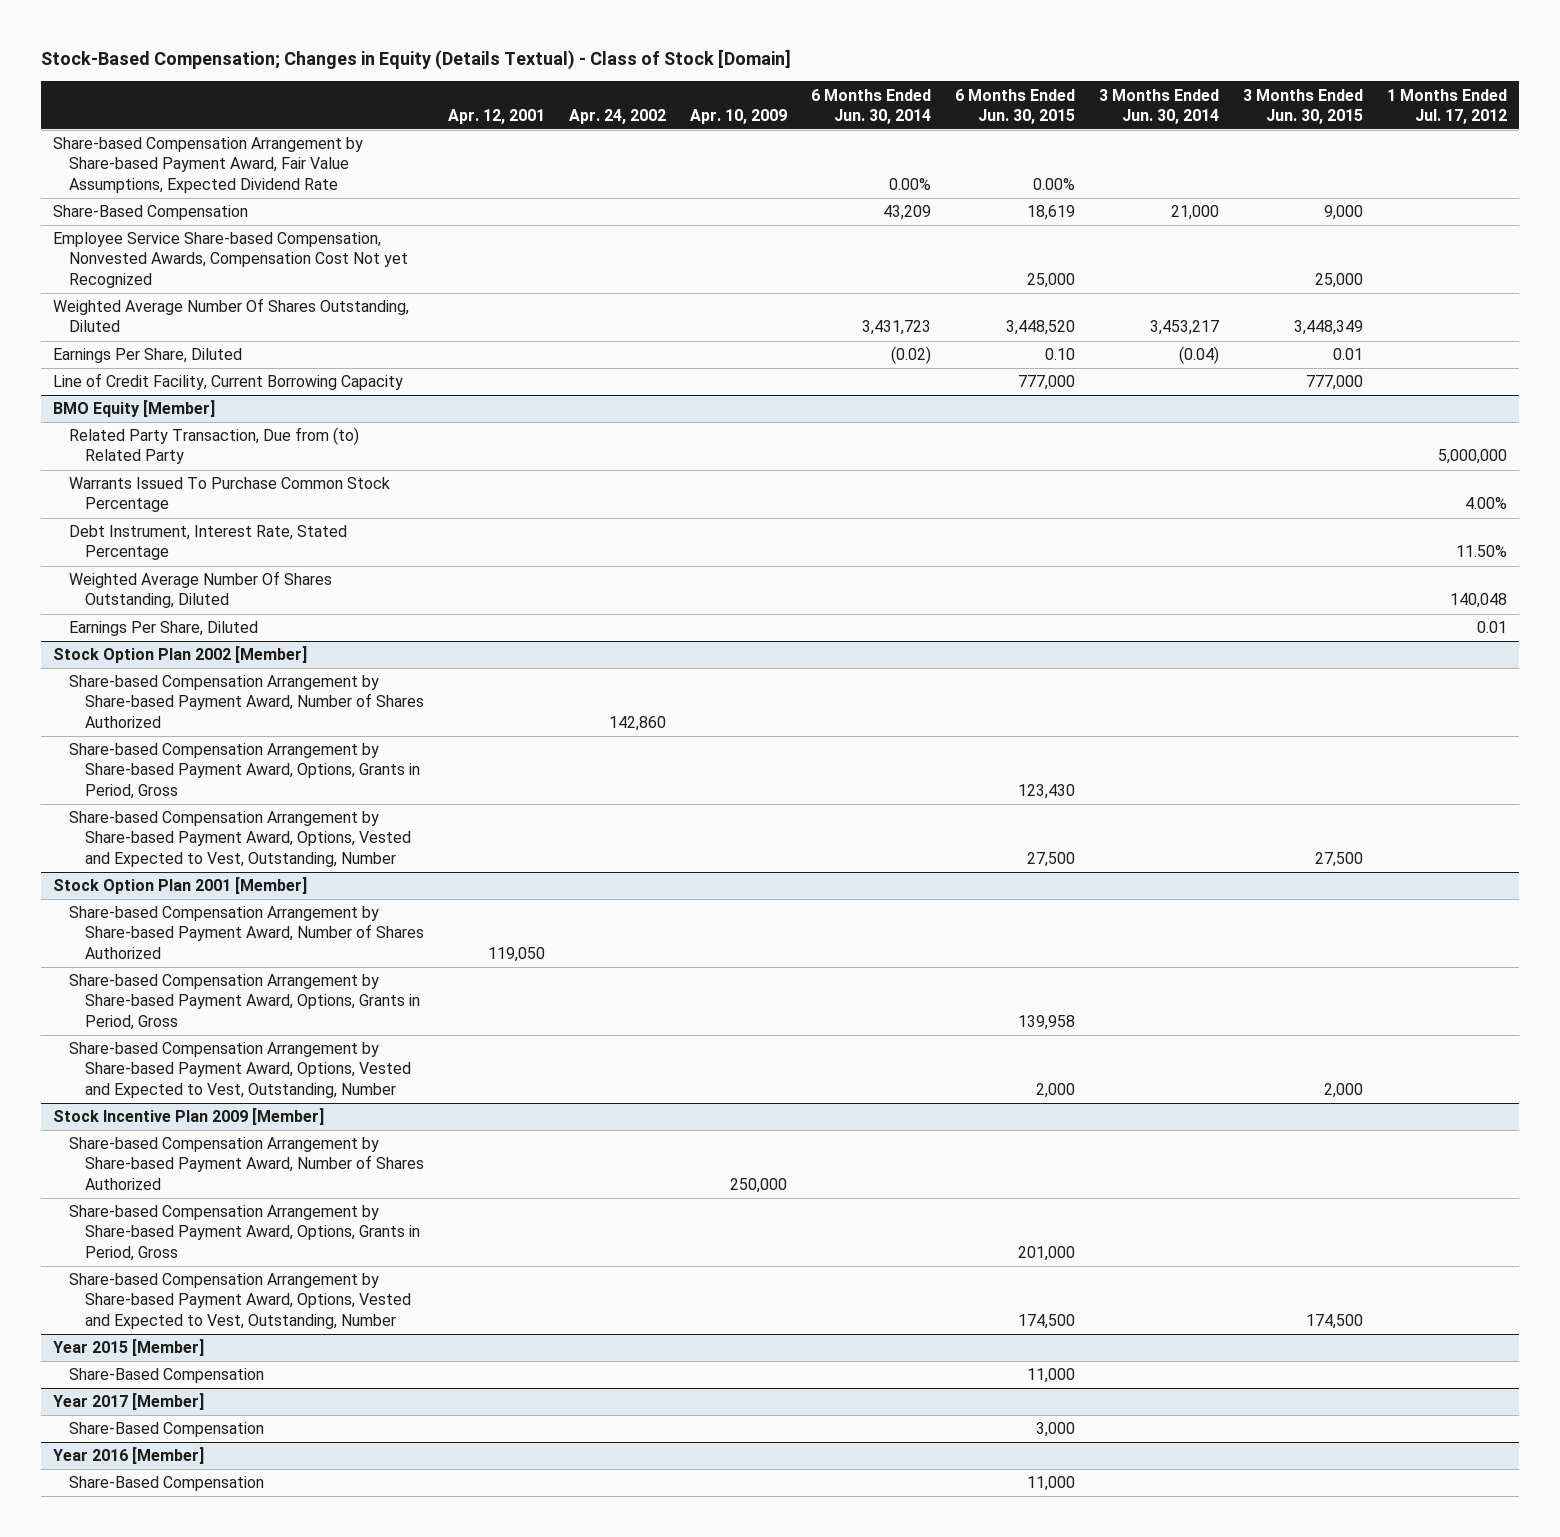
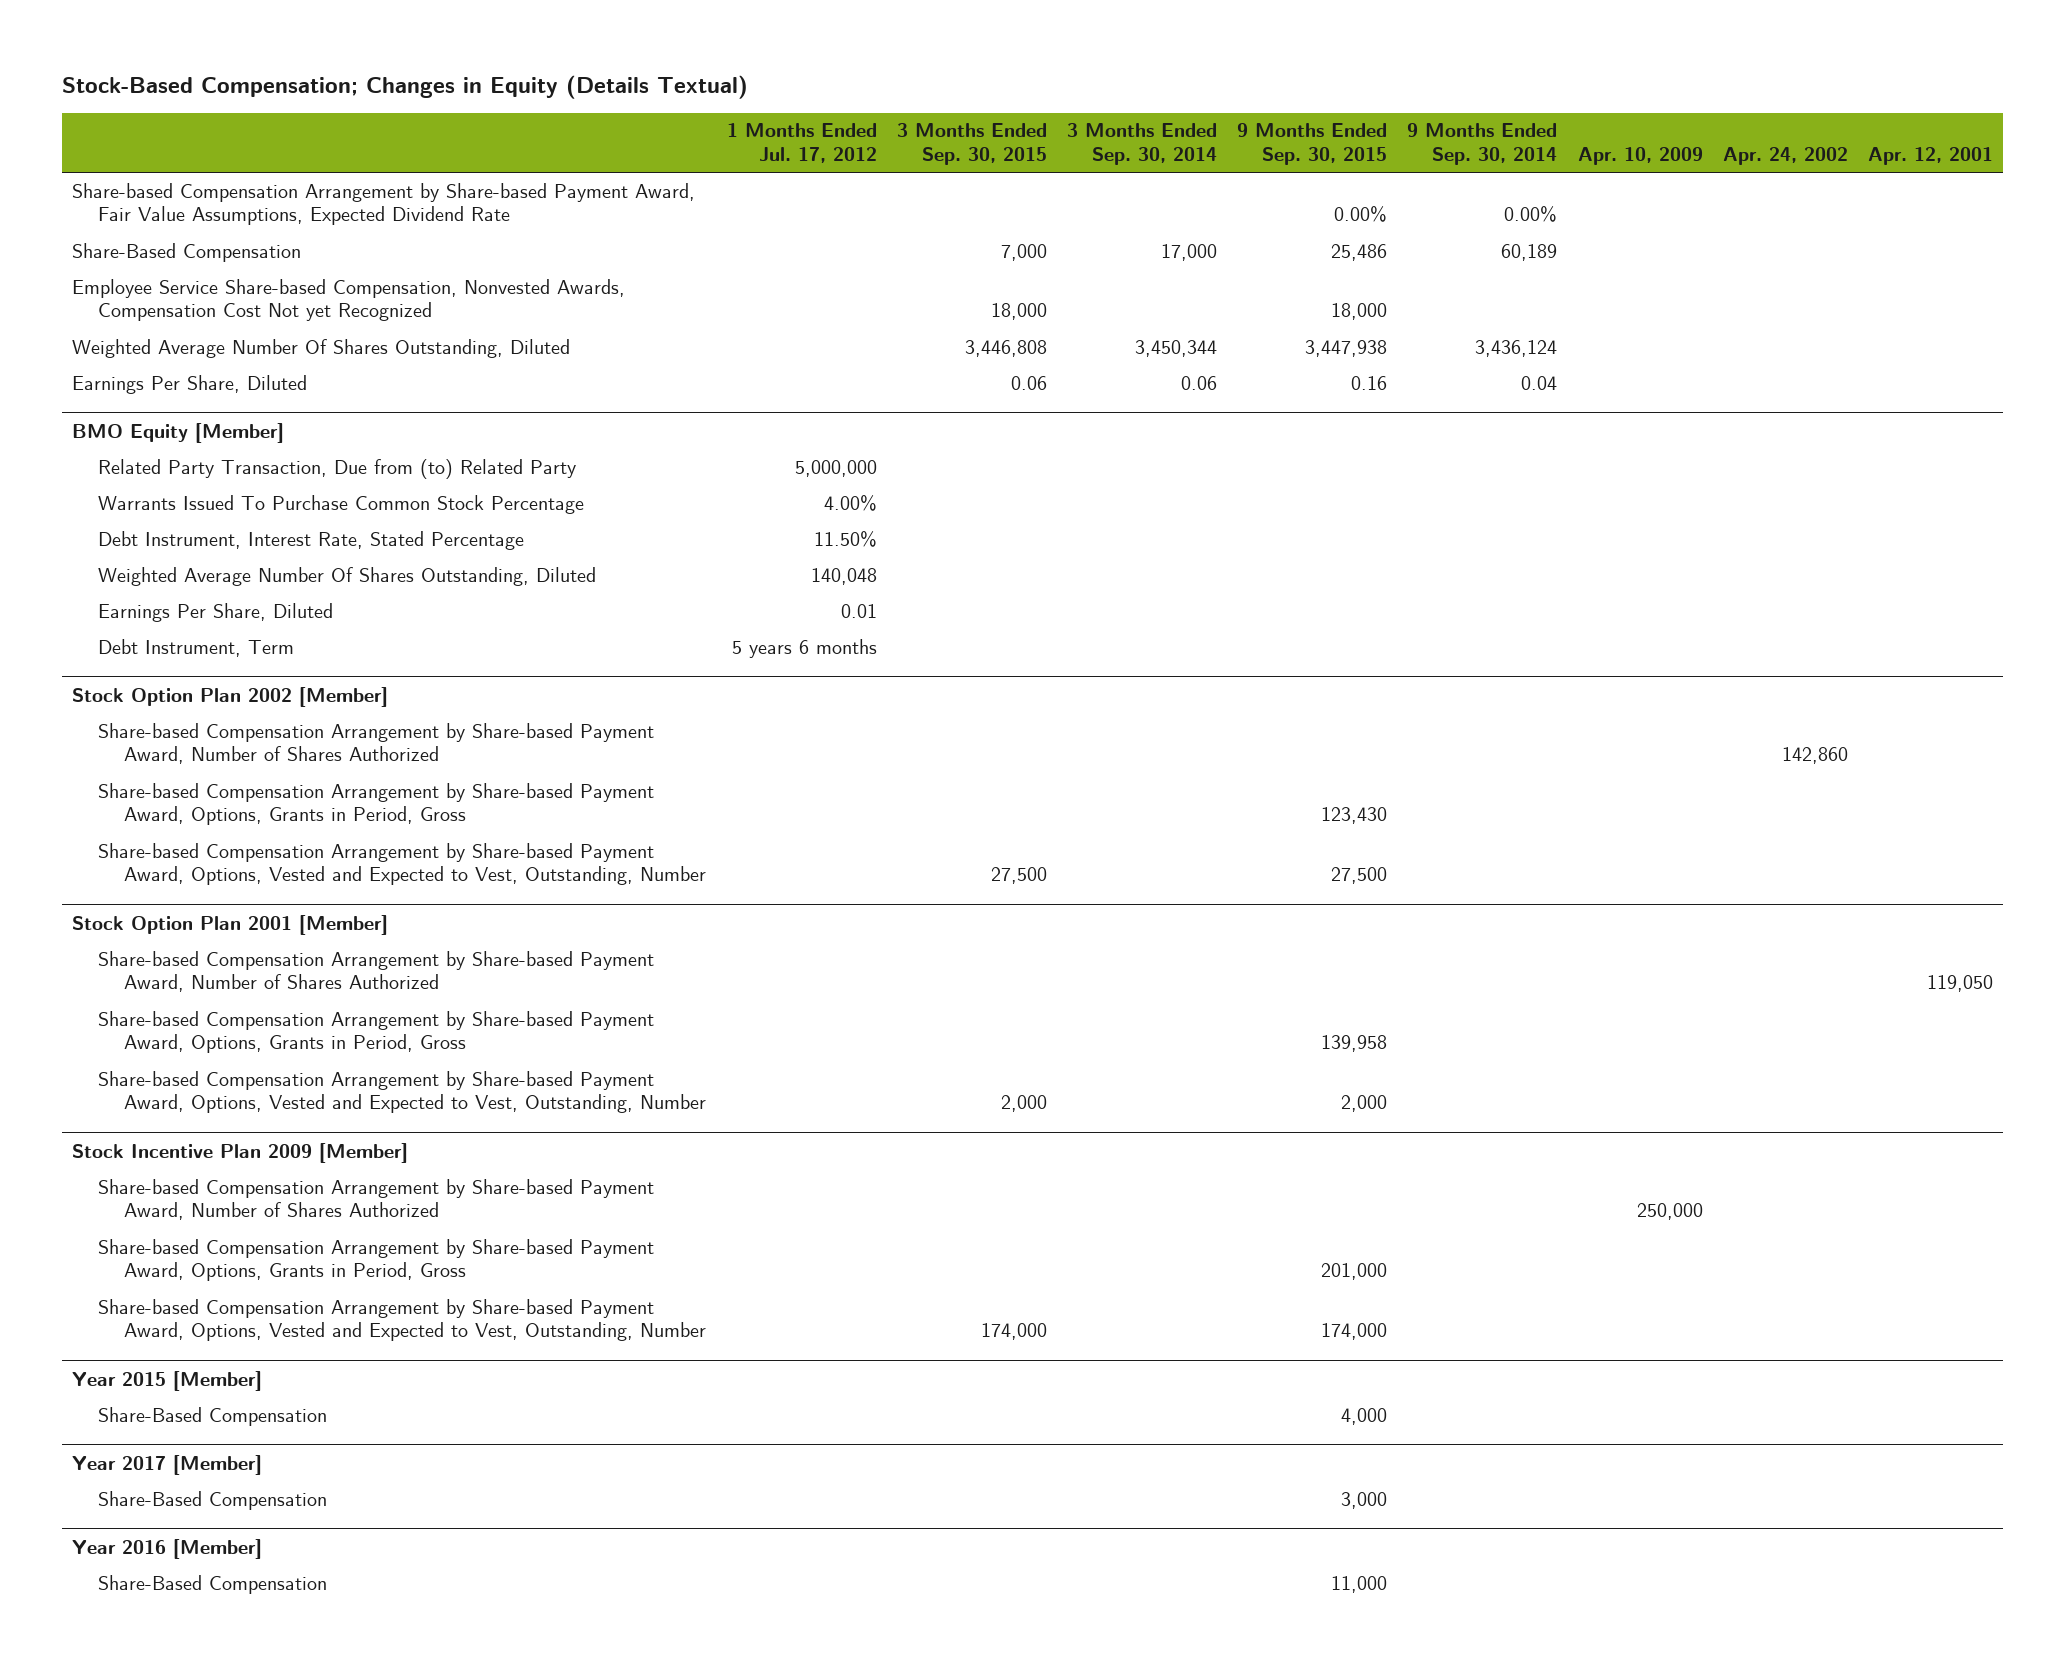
[40,49,791,71] Stock-Based Compensation; Changes in Equity (Details Textual) - Class of Stock [Domain] -> [62,74,749,99] Stock-Based Compensation; Changes in Equity (Details Textual)
[811,88,932,124] 6 Months Ended Jun. 30, 2014 -> none
[955,88,1076,124] 6 Months Ended Jun. 30, 2015 -> none
[1099,88,1220,124] 3 Months Ended Jun. 30, 2014 -> none
[1243,88,1364,124] 3 Months Ended Jun. 30, 2015 -> none
none -> [896,123,1047,166] 3 Months Ended Sep. 30, 2015
none -> [1067,123,1218,166] 3 Months Ended Sep. 30, 2014
none -> [1237,123,1388,166] 9 Months Ended Sep. 30, 2015
none -> [1407,123,1558,166] 9 Months Ended Sep. 30, 2014
[52,373,403,391] Line of Credit Facility, Current Borrowing Capacity -> none
none -> [98,638,295,657] Debt Instrument, Term

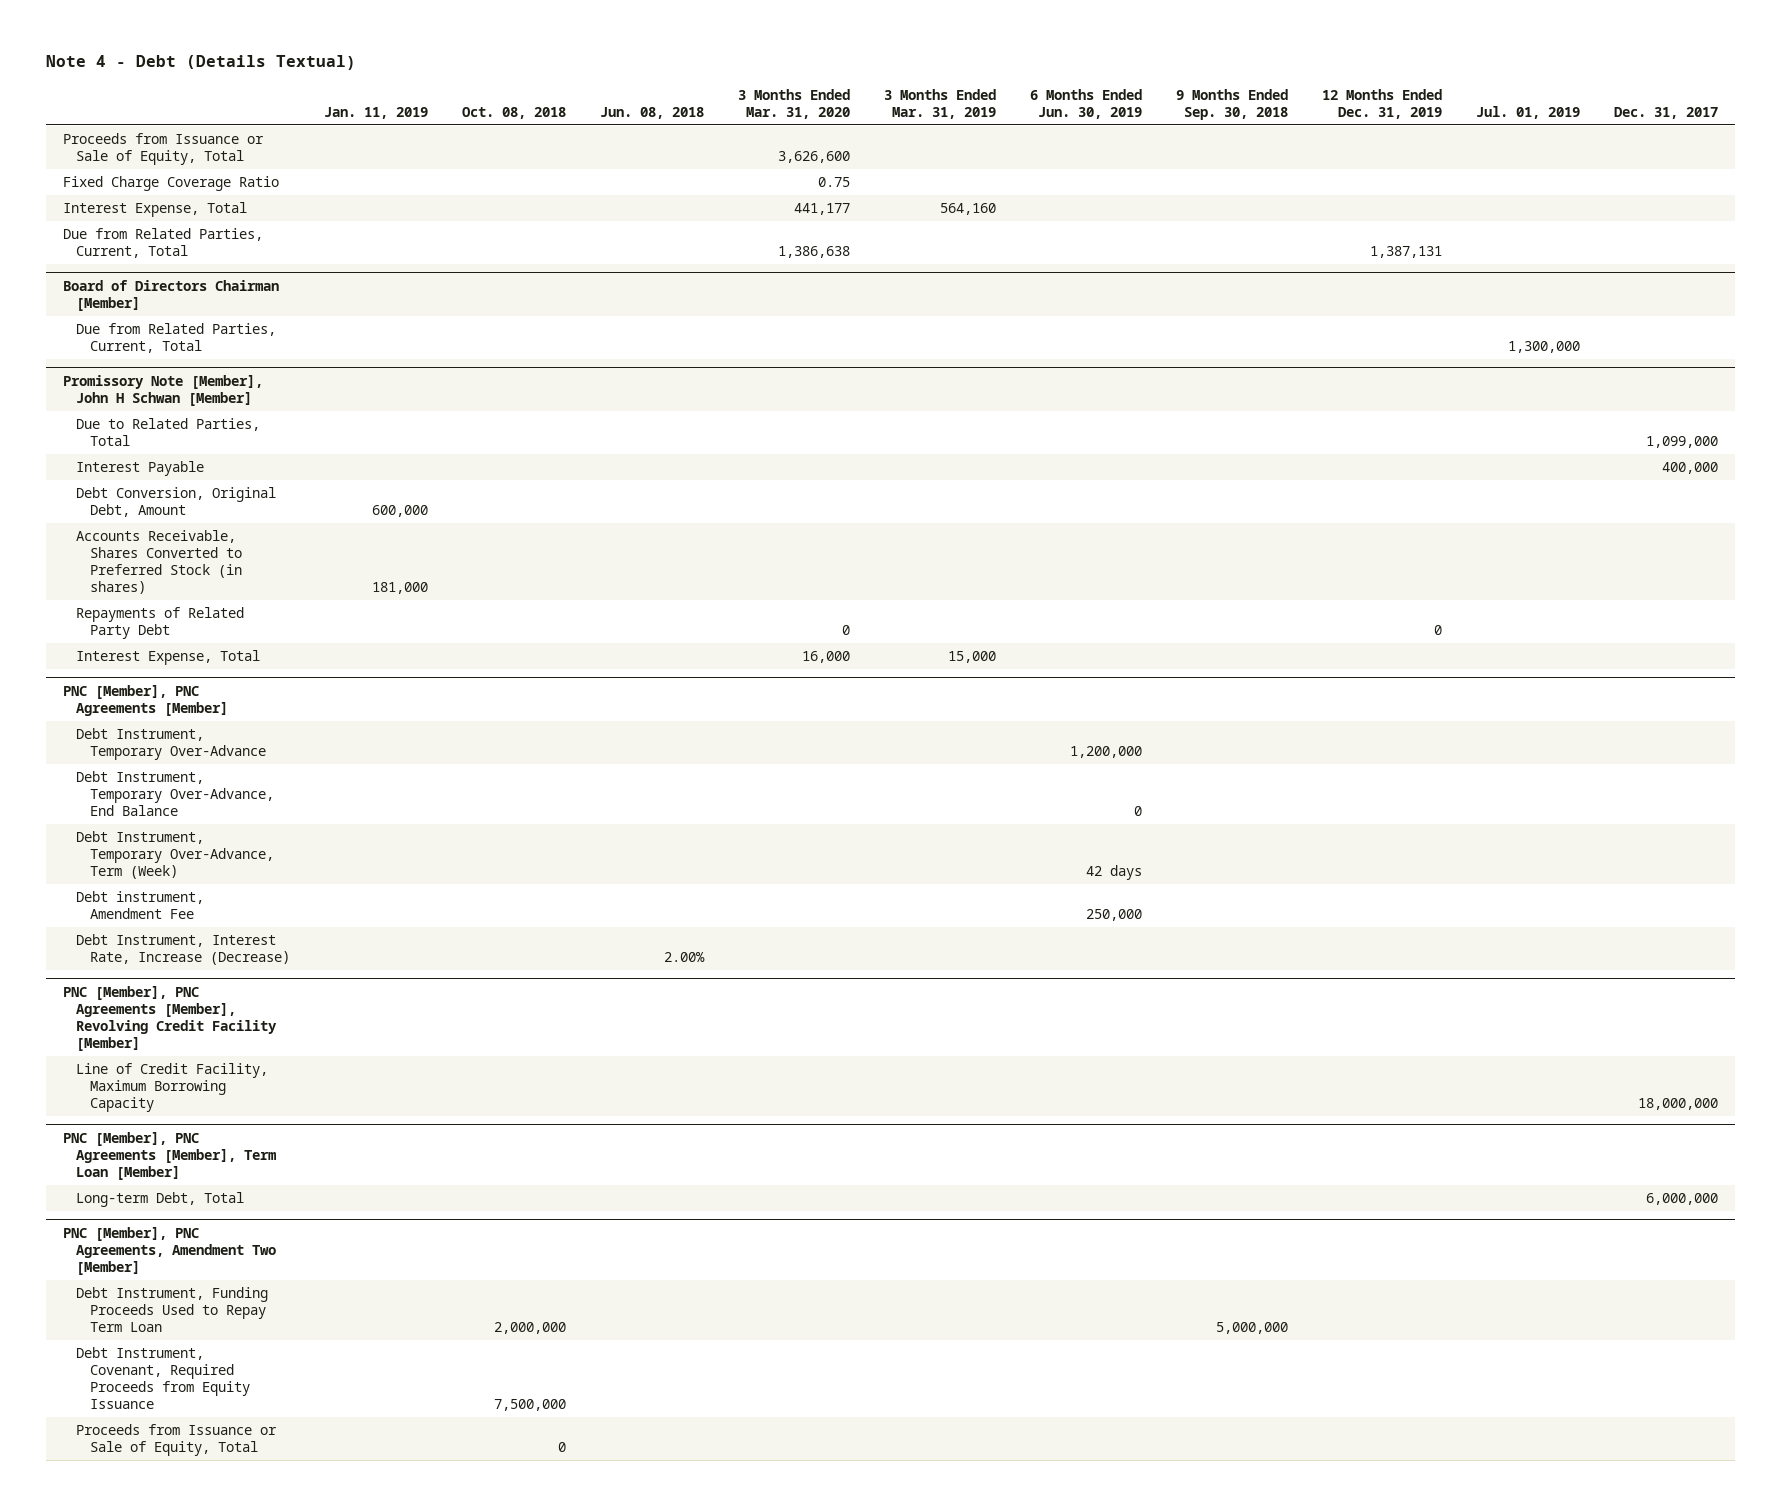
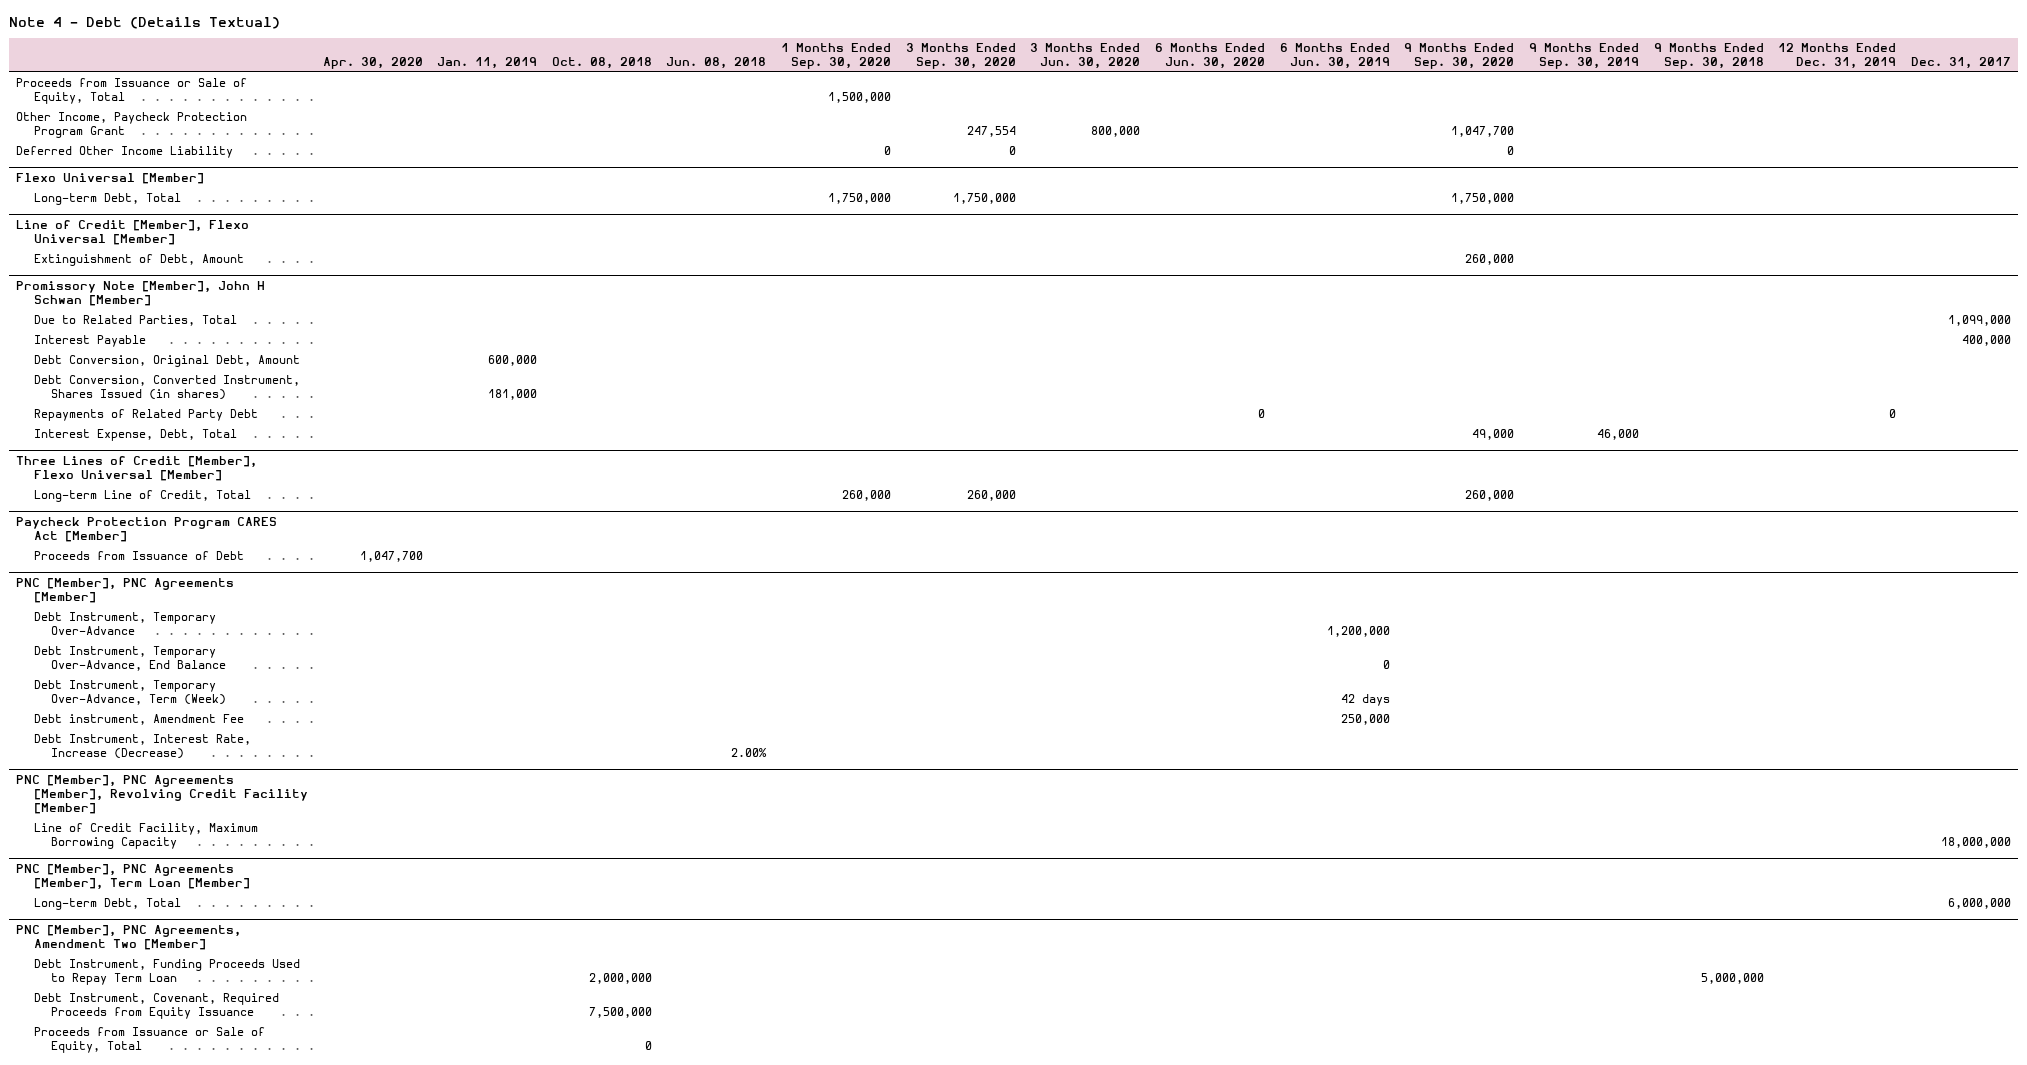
[737,88,850,119] 3 Months Ended Mar. 31, 2020 -> none
[883,88,996,119] 3 Months Ended Mar. 31, 2019 -> none
[1475,105,1580,119] Jul. 01, 2019 -> none
none -> [322,57,423,70] Apr. 30, 2020
none -> [781,43,892,70] 1 Months Ended Sep. 30, 2020
none -> [905,43,1016,70] 3 Months Ended Sep. 30, 2020
none -> [1030,43,1141,70] 3 Months Ended Jun. 30, 2020
none -> [1154,43,1265,70] 6 Months Ended Jun. 30, 2020
none -> [1404,43,1515,70] 9 Months Ended Sep. 30, 2020
none -> [1528,43,1639,70] 9 Months Ended Sep. 30, 2019
[62,176,279,192] Fixed Charge Coverage Ratio -> none
[62,202,247,218] Interest Expense, Total -> none
[62,228,263,259] Due from Related Parties, Current, Total -> none
[62,279,279,311] Board of Directors Chairman [Member] -> none
[76,323,277,354] Due from Related Parties, Current, Total -> none
none -> [16,112,248,139] Other Income, Paycheck Protection Program Grant
none -> [16,146,234,159] Deferred Other Income Liability
none -> [16,173,205,185] Flexo Universal [Member]
none -> [33,193,181,206] Long-term Debt, Total
none -> [16,220,250,246] Line of Credit [Member], Flexo Universal [Member]
none -> [33,254,244,267] Extinguishment of Debt, Amount
[76,530,243,595] Accounts Receivable, Shares Converted to Preferred Stock (in shares) -> [33,375,300,401] Debt Conversion, Converted Instrument, Shares Issued (in shares)
[76,650,261,666] Interest Expense, Total -> [33,429,237,442] Interest Expense, Debt, Total
none -> [16,456,258,482] Three Lines of Credit [Member], Flexo Universal [Member]
none -> [33,490,251,503] Long-term Line of Credit, Total
none -> [16,517,278,543] Paycheck Protection Program CARES Act [Member]
none -> [33,551,244,561] Proceeds from Issuance of Debt

